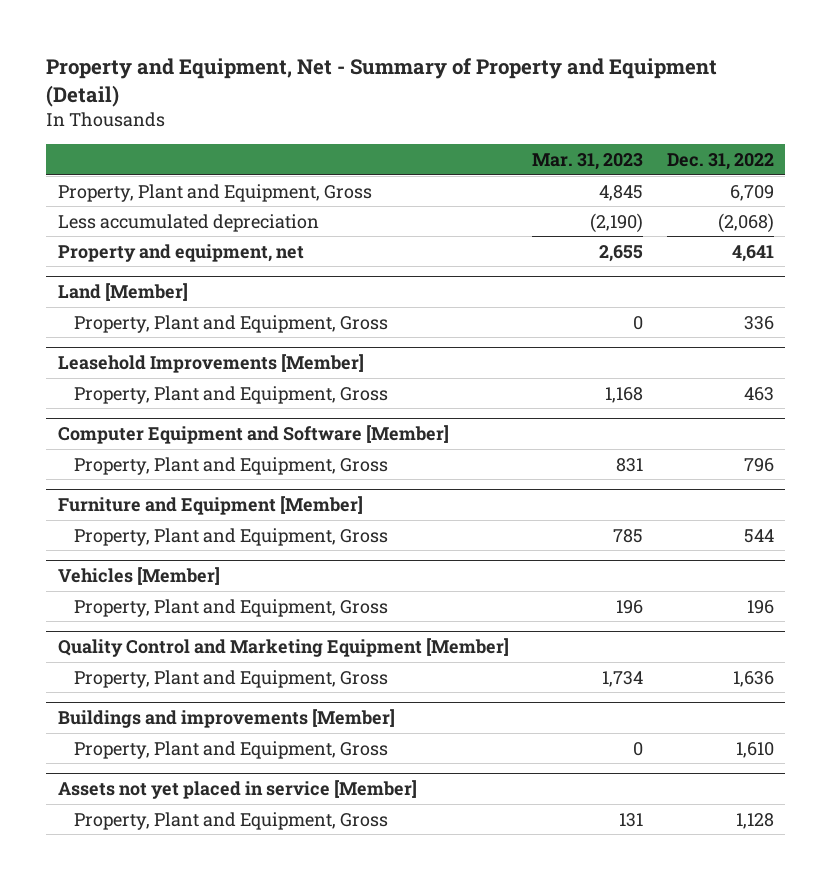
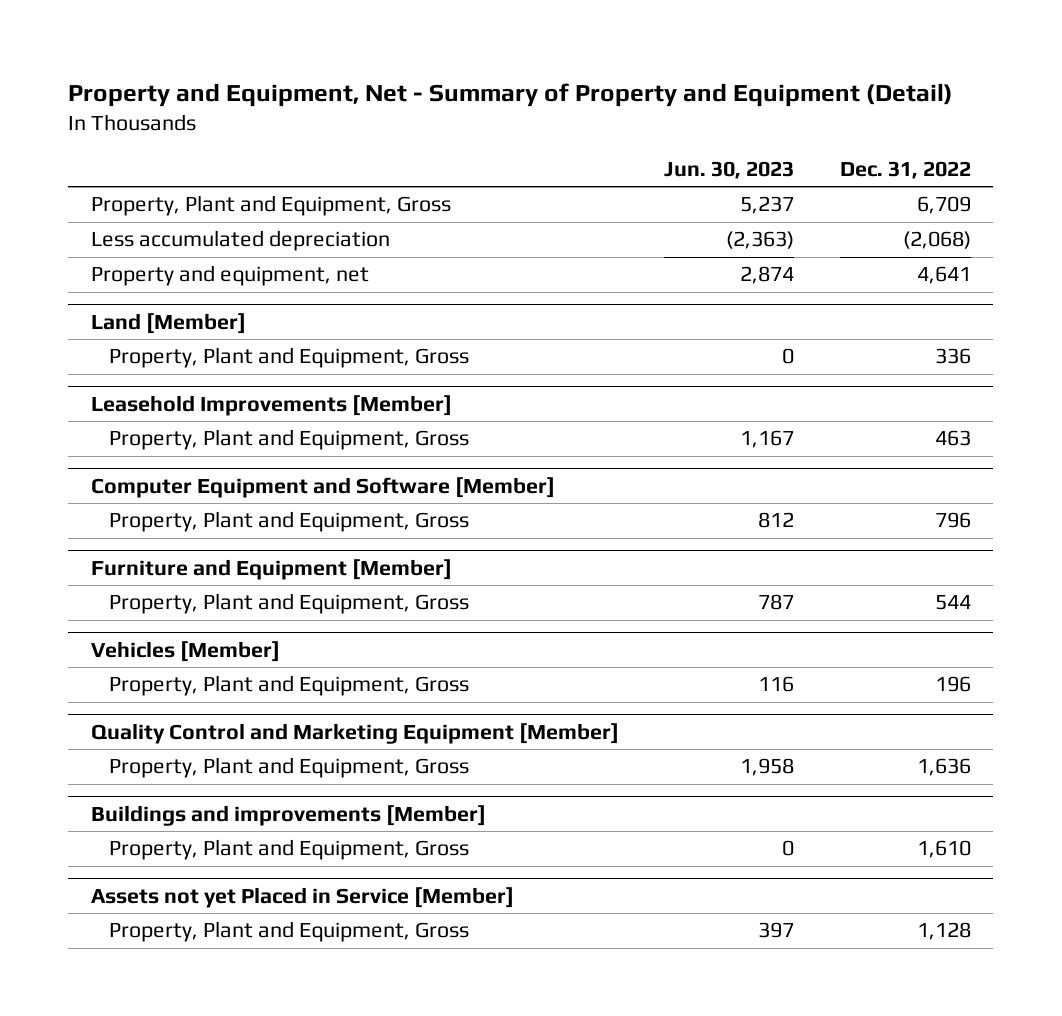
[532,152,644,170] Mar. 31, 2023 -> none
none -> [664,160,795,179] Jun. 30, 2023
[57,780,417,800] Assets not yet placed in service [Member] -> [91,886,515,908] Assets not yet Placed in Service [Member]

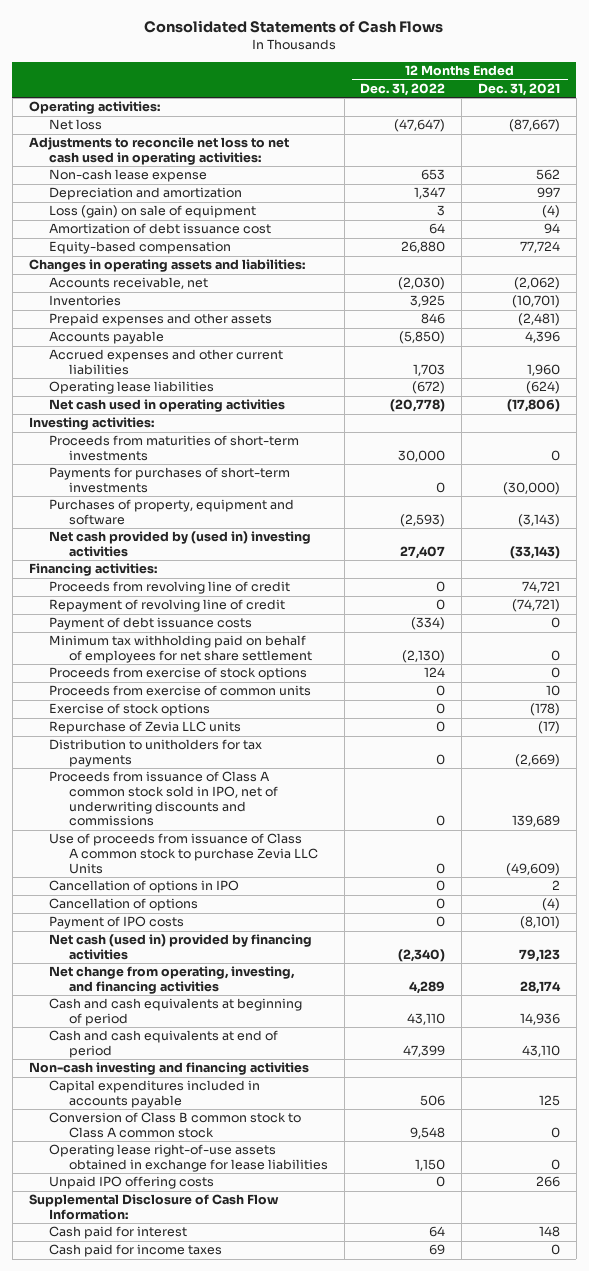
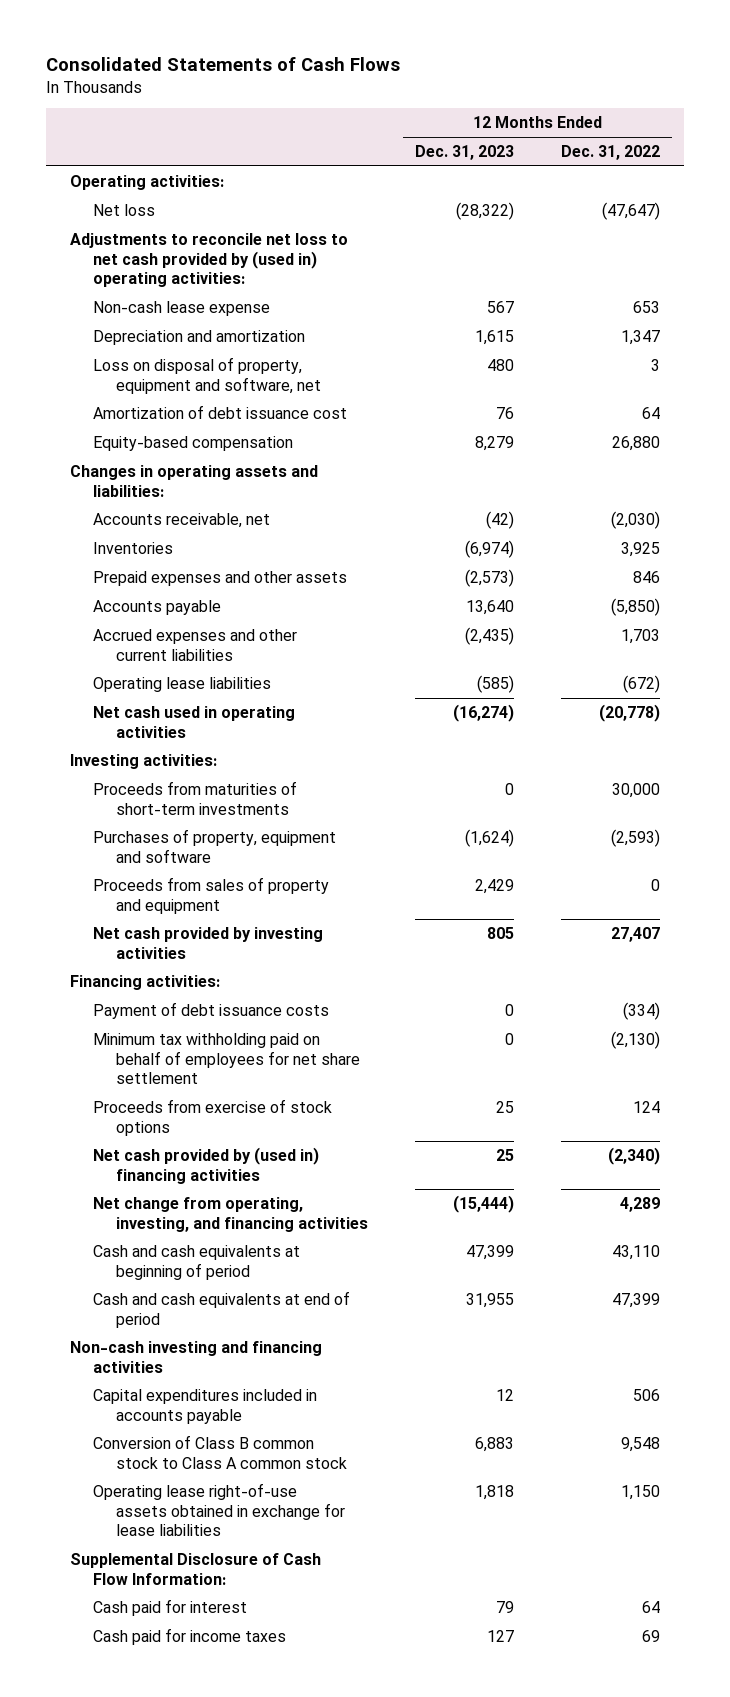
[478,83,561,97] Dec. 31, 2021 -> none
none -> [415,145,515,161] Dec. 31, 2023
[28,137,289,166] Adjustments to reconcile net loss to net cash used in operating activities: -> [69,233,348,288] Adjustments to reconcile net loss to net cash provided by (used in) operating activities:
[48,205,256,219] Loss (gain) on sale of equipment -> [93,357,322,394] Loss on disposal of property, equipment and software, net
[48,467,290,494] Payments for purchases of short-term investments -> none
none -> [93,877,330,914] Proceeds from sales of property and equipment
[48,531,311,558] Net cash provided by (used in) investing activities -> [93,927,324,959] Net cash provided by investing activities
[48,581,290,595] Proceeds from revolving line of credit -> none
[48,599,285,613] Repayment of revolving line of credit -> none
[48,685,311,697] Proceeds from exercise of common units -> none
[48,703,210,717] Exercise of stock options -> none
[48,721,241,735] Repurchase of Zevia LLC units -> none
[48,739,262,768] Distribution to unitholders for tax payments -> none
[48,771,278,827] Proceeds from issuance of Class A common stock sold in IPO, net of underwriting discounts and commissions -> none
[48,833,318,874] Use of proceeds from issuance of Class A common stock to purchase Zevia LLC Units -> none
[48,880,239,894] Cancellation of options in IPO -> none
[48,898,198,912] Cancellation of options -> none
[48,916,184,930] Payment of IPO costs -> none
[48,934,312,961] Net cash (used in) provided by financing activities -> [93,1147,320,1184] Net cash provided by (used in) financing activities
[48,1176,214,1190] Unpaid IPO offering costs -> none

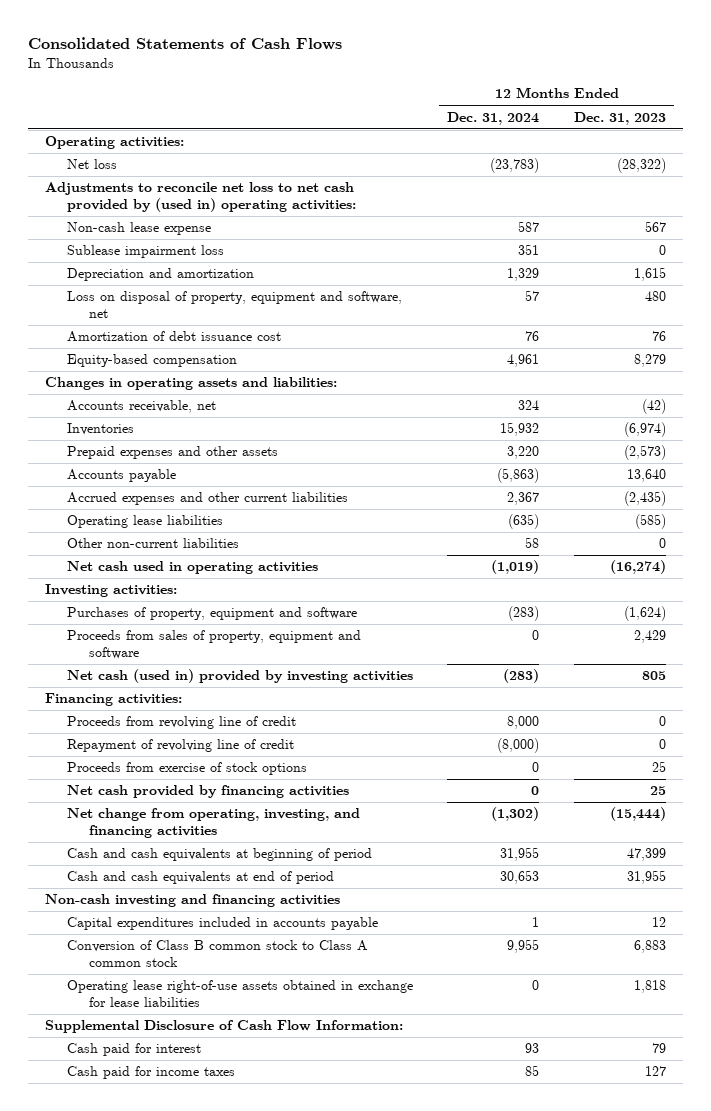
[561,145,661,161] Dec. 31, 2022 -> none
none -> [447,111,540,125] Dec. 31, 2024
none -> [66,245,224,259] Sublease impairment loss
none -> [66,538,239,549] Other non-current liabilities
[93,781,298,815] Proceeds from maturities of short-term investments -> none
[93,877,330,914] Proceeds from sales of property and equipment -> [66,630,361,660] Proceeds from sales of property, equipment and software
[93,927,324,959] Net cash provided by investing activities -> [66,669,413,684] Net cash (used in) provided by investing activities
[93,1002,330,1020] Payment of debt issuance costs -> none
[93,1033,361,1085] Minimum tax withholding paid on behalf of employees for net share settlement -> none
none -> [66,716,296,730] Proceeds from revolving line of credit
none -> [66,739,294,753] Repayment of revolving line of credit
[93,1147,320,1184] Net cash provided by (used in) financing activities -> [66,785,349,799] Net cash provided by financing activities

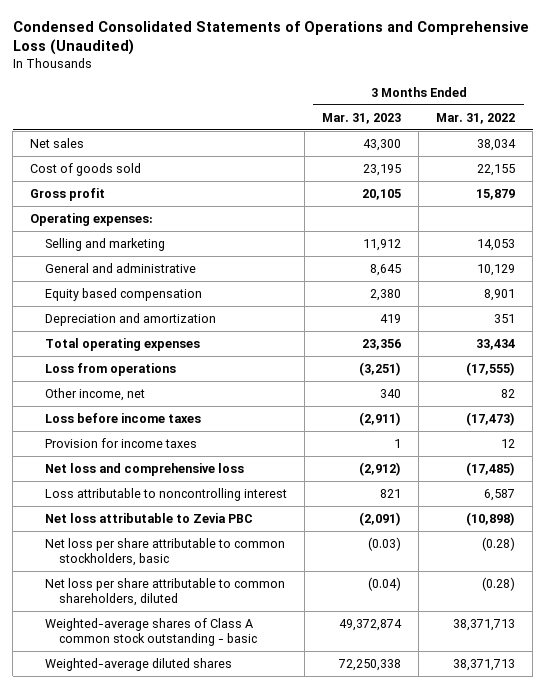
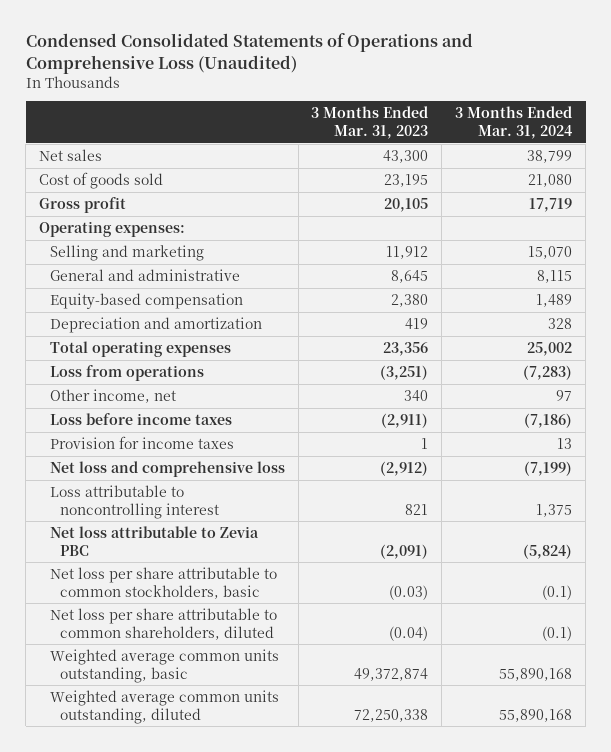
[436,112,516,124] Mar. 31, 2022 -> none
none -> [455,106,573,140] 3 Months Ended Mar. 31, 2024
[44,287,202,301] Equity based compensation -> [49,292,243,309] Equity-based compensation
[44,617,258,647] Weighted-average shares of Class A common stock outstanding - basic -> [49,648,279,683] Weighted average common units outstanding, basic
[44,657,232,671] Weighted-average diluted shares -> [49,689,279,724] Weighted average common units outstanding, diluted

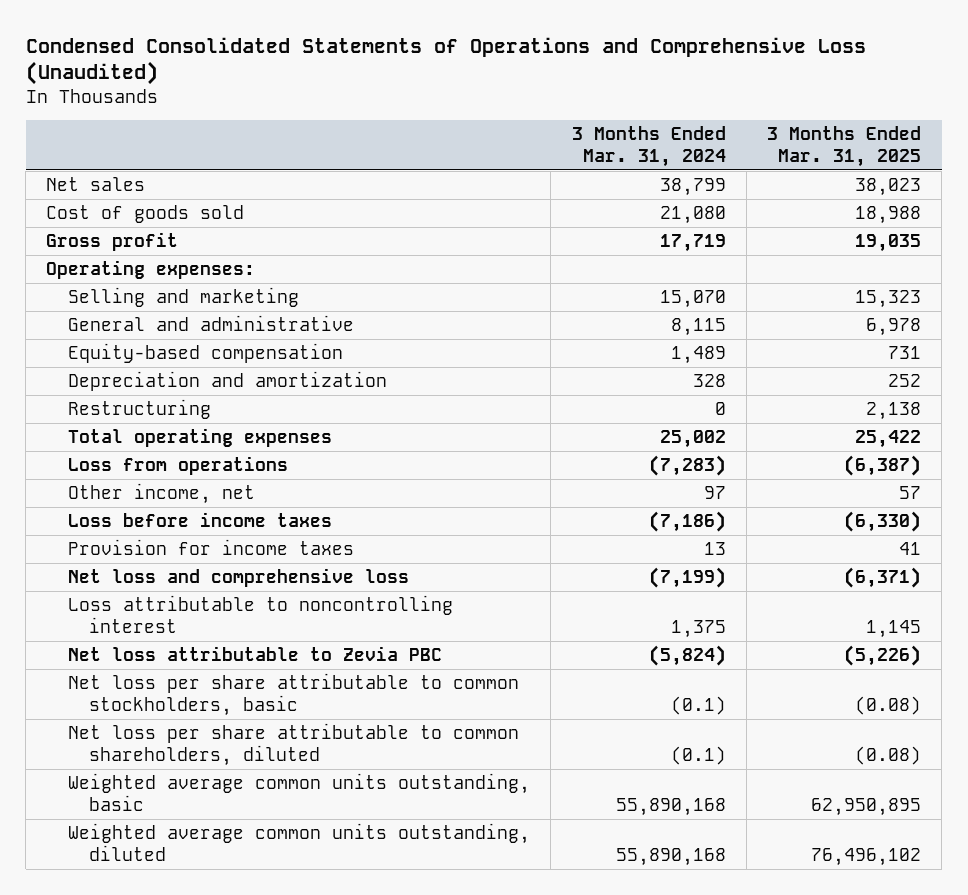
[311,106,429,140] 3 Months Ended Mar. 31, 2023 -> none
none -> [767,126,922,167] 3 Months Ended Mar. 31, 2025
none -> [67,398,211,419] Restructuring

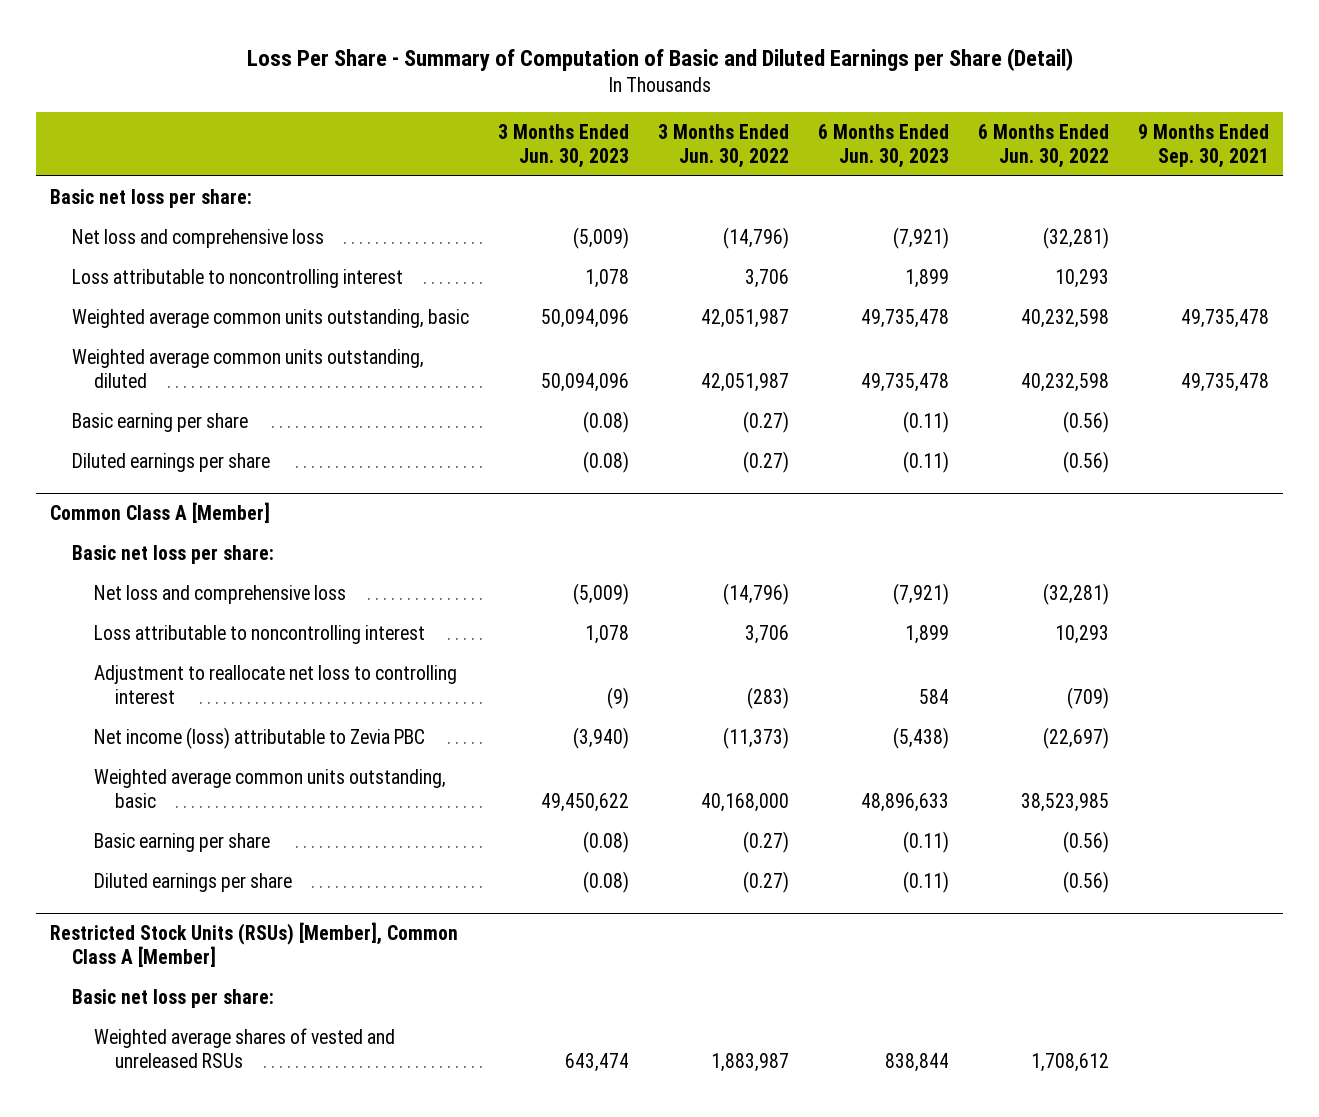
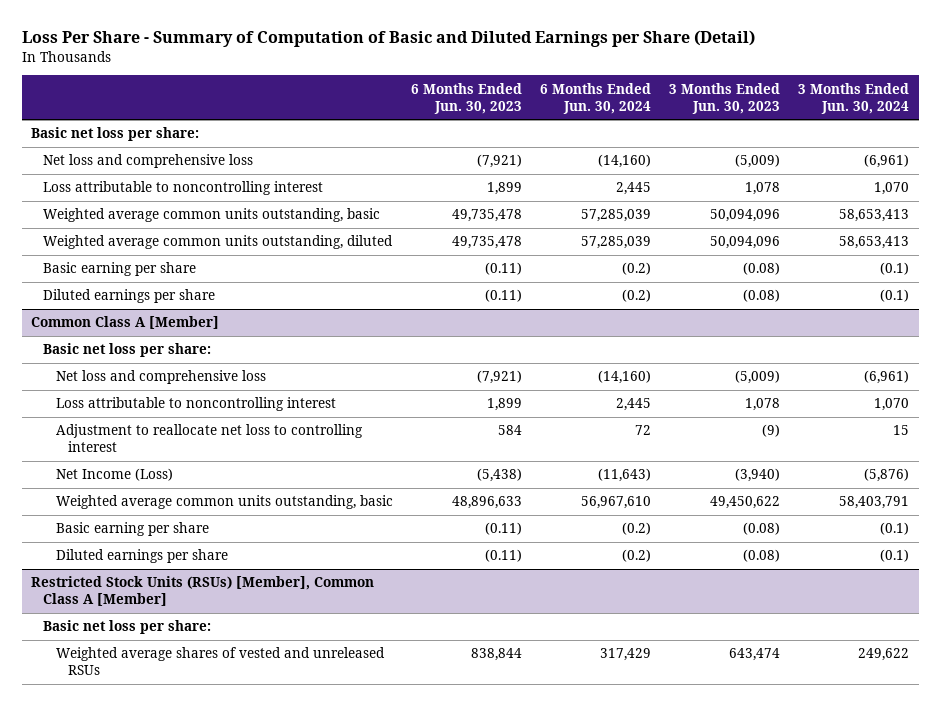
[657,123,789,169] 3 Months Ended Jun. 30, 2022 -> none
[977,123,1109,169] 6 Months Ended Jun. 30, 2022 -> none
[1137,123,1269,169] 9 Months Ended Sep. 30, 2021 -> none
none -> [540,82,652,114] 6 Months Ended Jun. 30, 2024
none -> [798,82,910,114] 3 Months Ended Jun. 30, 2024
[93,726,425,749] Net income (loss) attributable to Zevia PBC -> [55,468,173,482] Net Income (Loss)

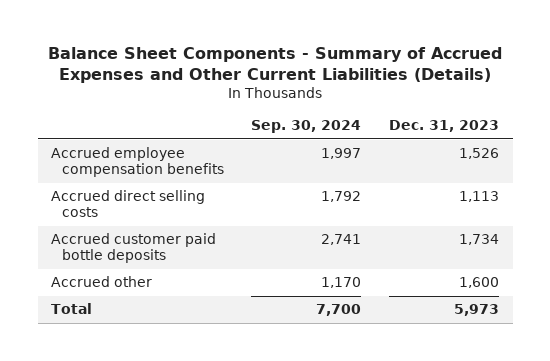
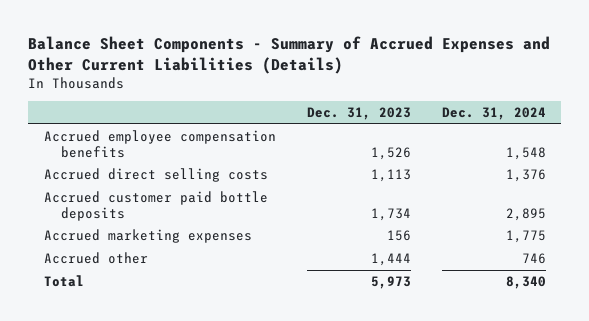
[251,120,362,134] Sep. 30, 2024 -> none
none -> [441,106,546,120] Dec. 31, 2024
none -> [43,229,252,244] Accrued marketing expenses
[458,277,499,289] 1,600 -> [370,253,411,267] 1,444

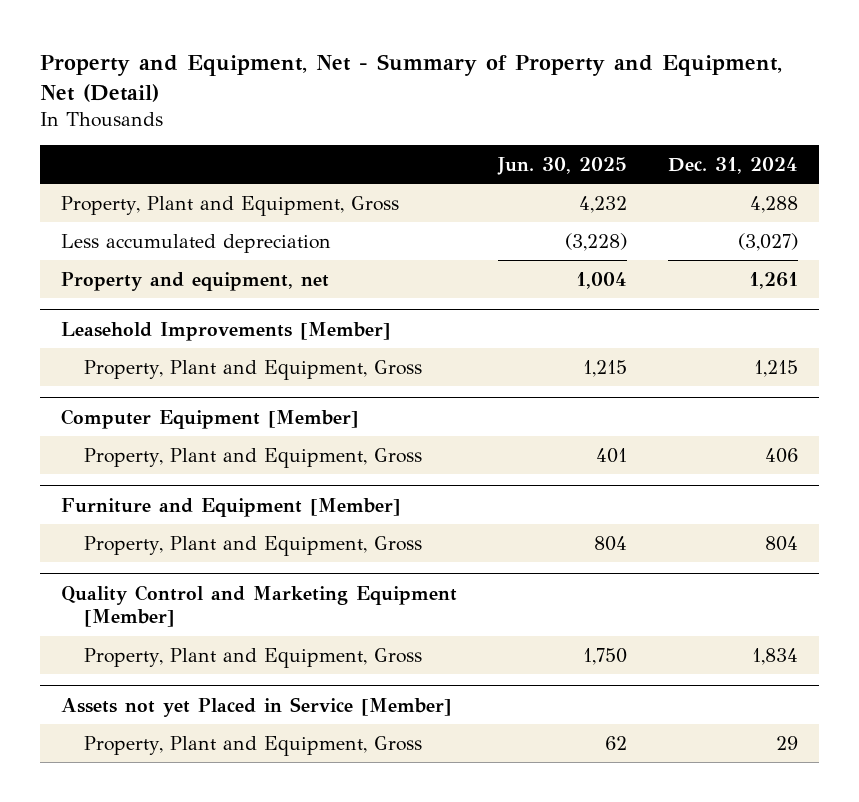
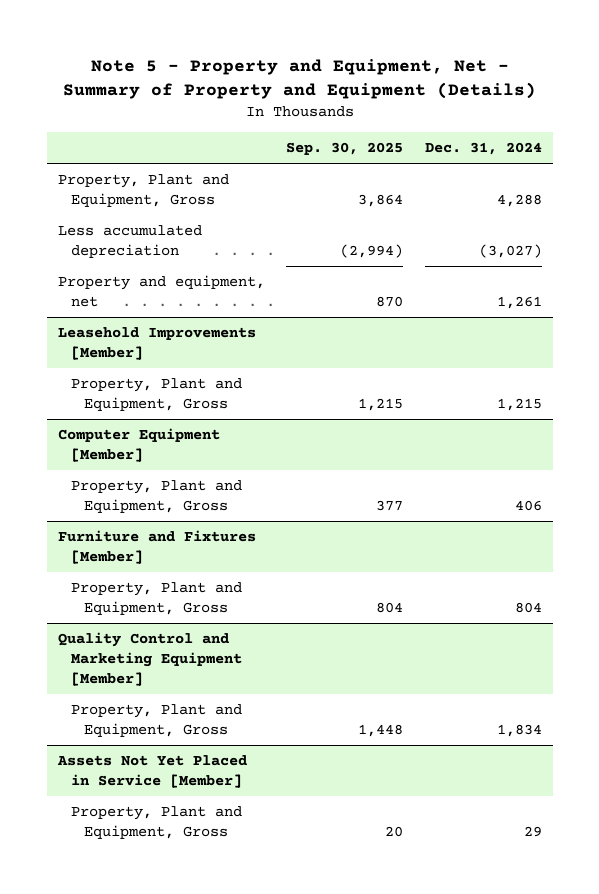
[40,53,783,102] Property and Equipment, Net - Summary of Property and Equipment, Net (Detail) -> [62,59,536,100] Note 5 - Property and Equipment, Net - Summary of Property and Equipment (Details)
[496,156,627,175] Jun. 30, 2025 -> none
none -> [286,142,404,156] Sep. 30, 2025
[60,497,401,517] Furniture and Equipment [Member] -> [57,530,256,565] Furniture and Fixtures [Member]
[60,696,452,717] Assets not yet Placed in Service [Member] -> [56,755,247,789] Assets Not Yet Placed in Service [Member]

